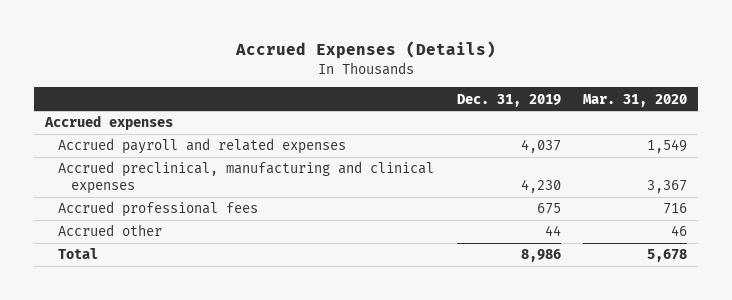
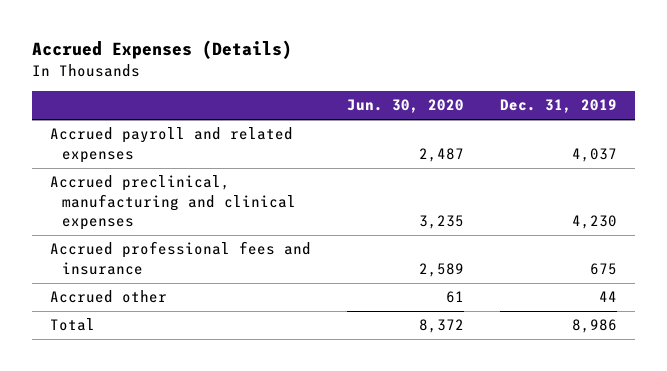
[582,93,687,107] Mar. 31, 2020 -> none
none -> [347,99,465,114] Jun. 30, 2020
[44,115,174,131] Accrued expenses -> none
[58,201,259,218] Accrued professional fees -> [49,241,311,275] Accrued professional fees and insurance

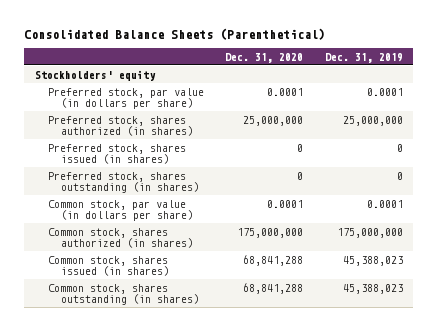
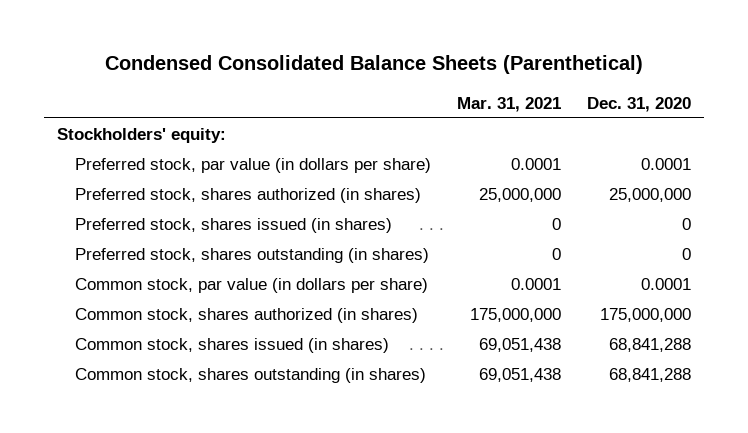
[24,27,326,40] Consolidated Balance Sheets (Parenthetical) -> [104,55,643,75] Condensed Consolidated Balance Sheets (Parenthetical)
[324,52,403,63] Dec. 31, 2019 -> none
none -> [457,96,562,112] Mar. 31, 2021
[35,69,157,81] Stockholders' equity -> [56,127,226,143] Stockholders' equity:

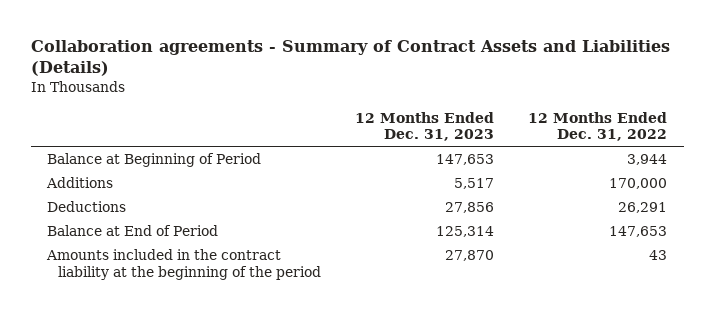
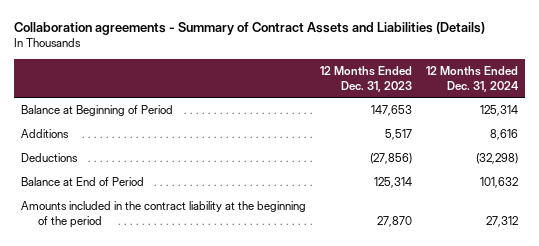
[527,111,667,142] 12 Months Ended Dec. 31, 2022 -> none
none -> [426,65,520,92] 12 Months Ended Dec. 31, 2024
[444,202,494,214] 27,856 -> [370,152,413,164] (27,856)

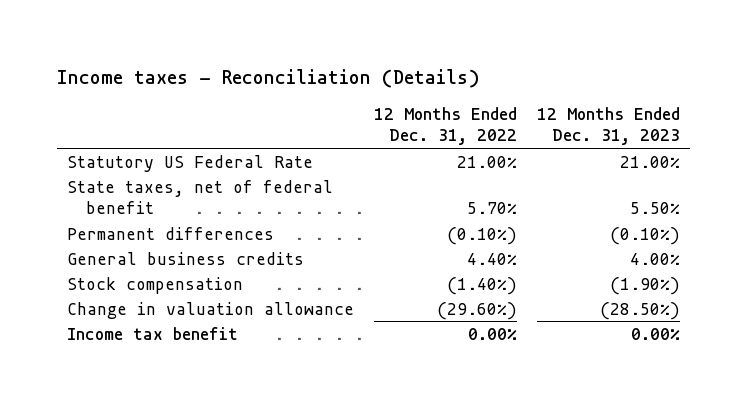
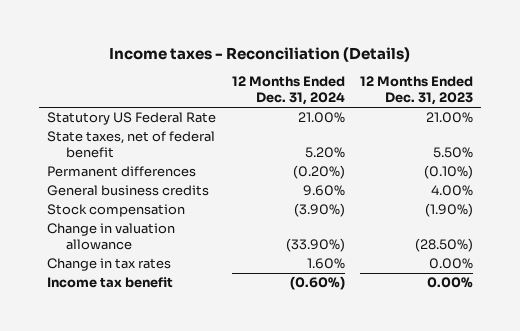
[374,107,518,146] 12 Months Ended Dec. 31, 2022 -> none
none -> [231,76,345,106] 12 Months Ended Dec. 31, 2024
none -> [46,258,171,272] Change in tax rates

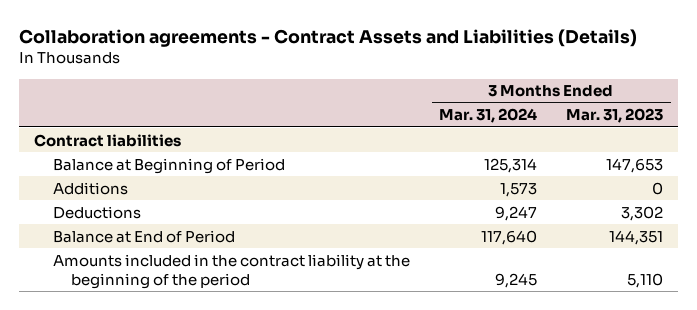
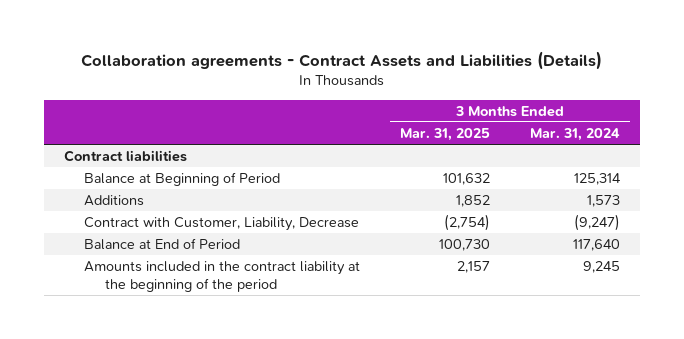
[566,108,664,124] Mar. 31, 2023 -> none
none -> [400,128,491,142] Mar. 31, 2025
[52,205,141,219] Deductions -> none
none -> [84,217,360,232] Contract with Customer, Liability, Decrease

